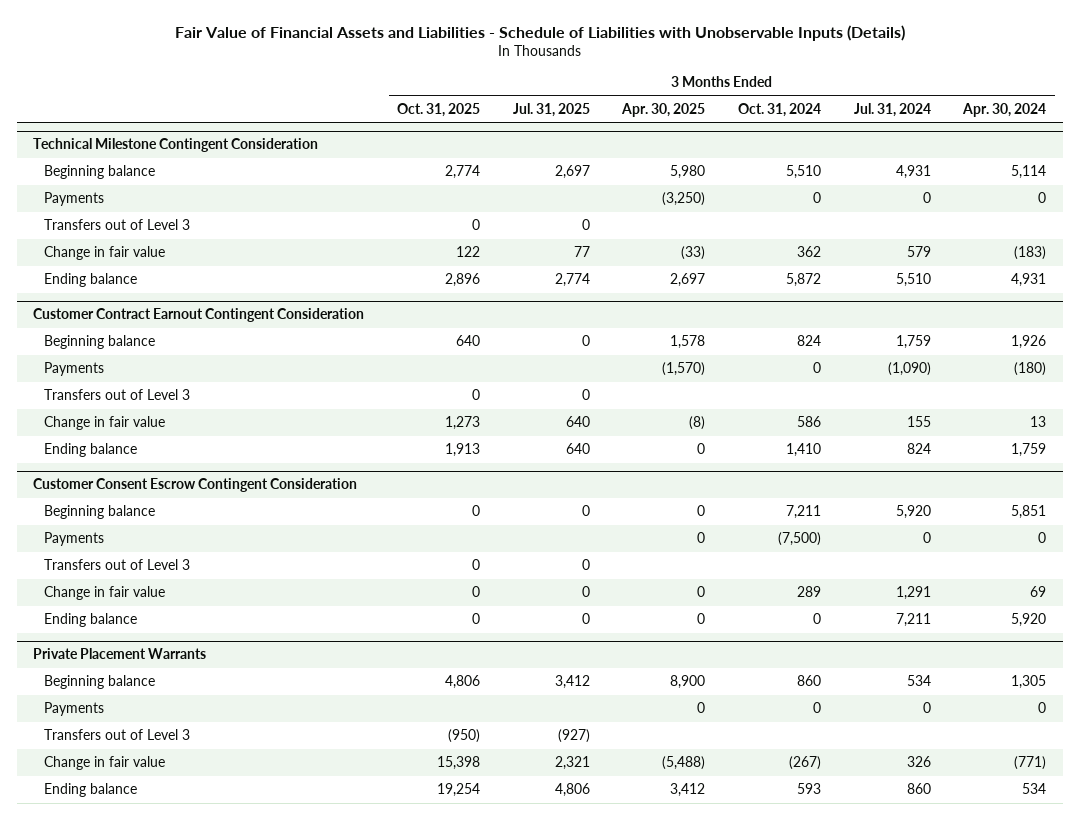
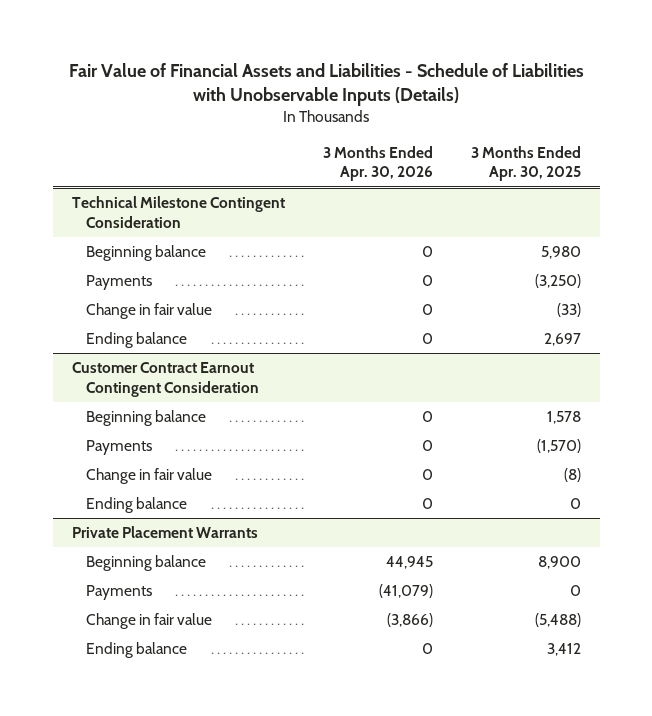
[396,102,480,117] Oct. 31, 2025 -> none
[512,102,590,117] Jul. 31, 2025 -> none
[738,102,822,117] Oct. 31, 2024 -> none
[853,102,931,117] Jul. 31, 2024 -> none
[962,102,1047,117] Apr. 30, 2024 -> none
none -> [322,145,433,182] 3 Months Ended Apr. 30, 2026
[43,219,190,231] Transfers out of Level 3 -> none
[43,389,190,401] Transfers out of Level 3 -> none
[33,478,358,493] Customer Consent Escrow Contingent Consideration -> none
[43,505,155,520] Beginning balance -> none
[43,532,104,547] Payments -> none
[43,559,190,571] Transfers out of Level 3 -> none
[43,586,165,601] Change in fair value -> none
[43,613,137,628] Ending balance -> none
[43,729,190,741] Transfers out of Level 3 -> none

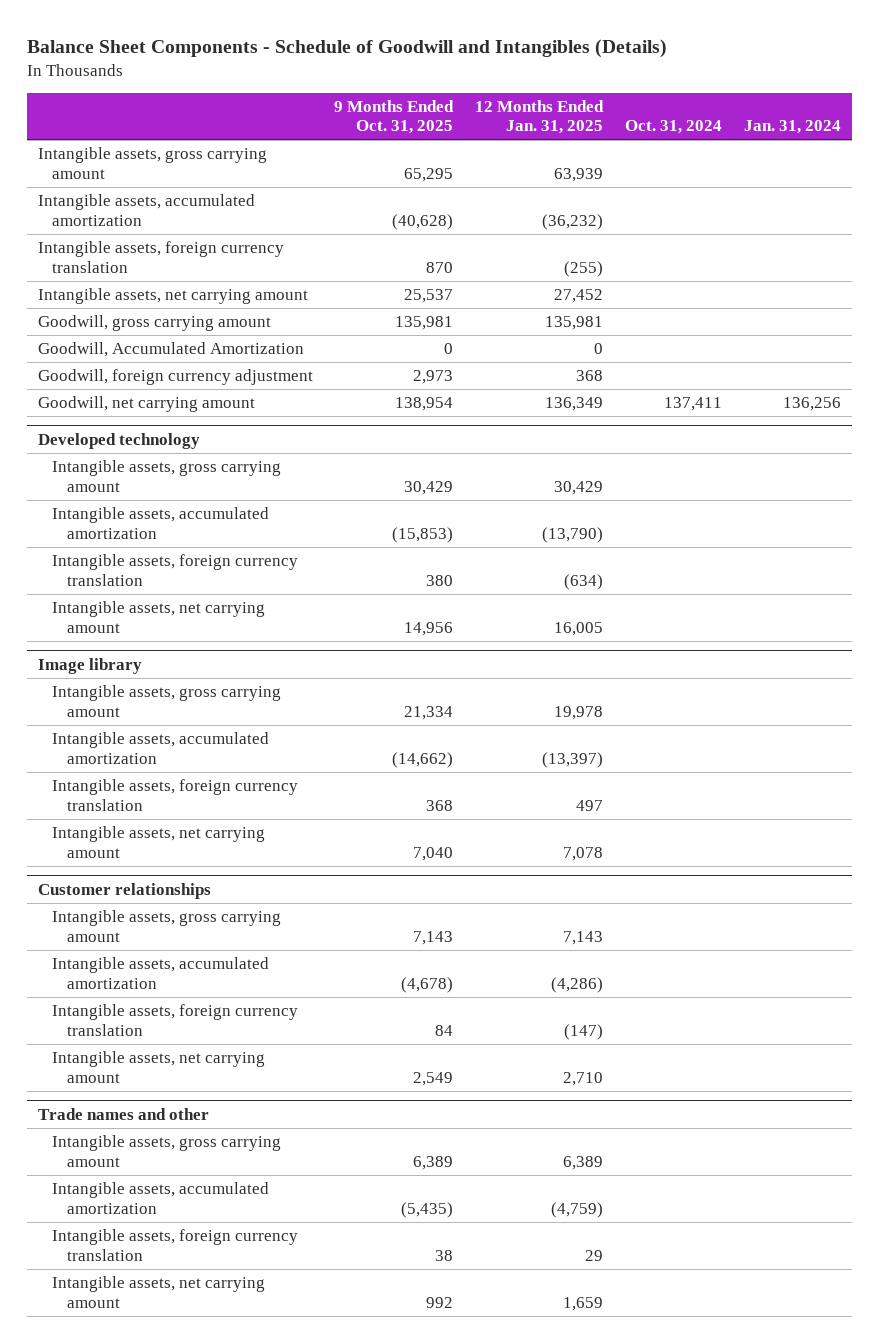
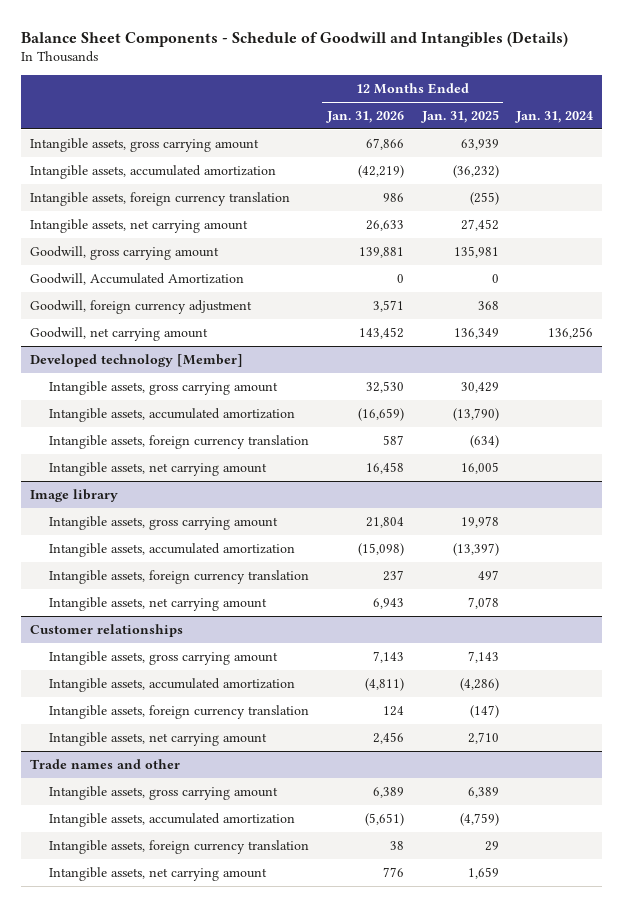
[334,99,455,135] 9 Months Ended Oct. 31, 2025 -> none
[625,120,723,135] Oct. 31, 2024 -> none
none -> [325,110,404,123] Jan. 31, 2026
[37,432,200,449] Developed technology -> [29,353,243,367] Developed technology [Member]

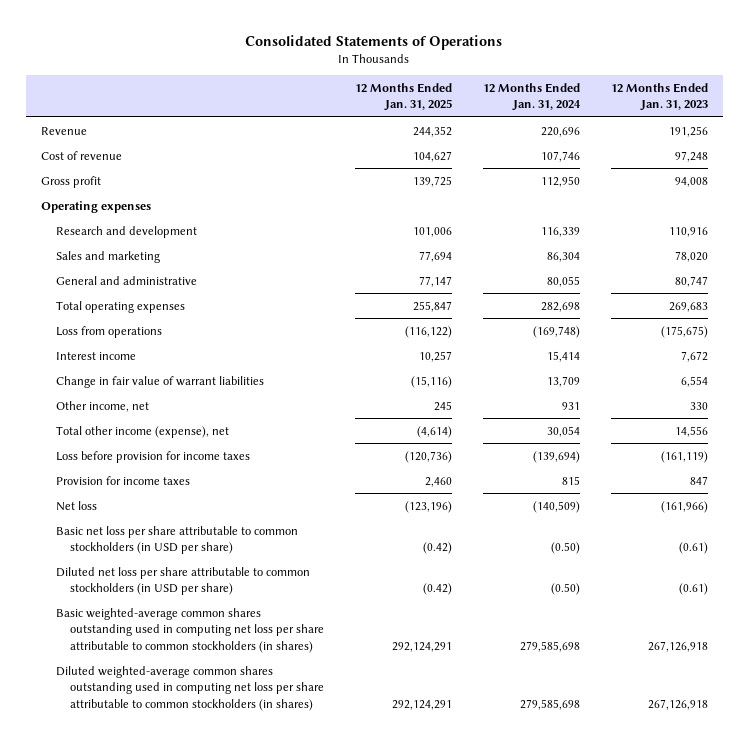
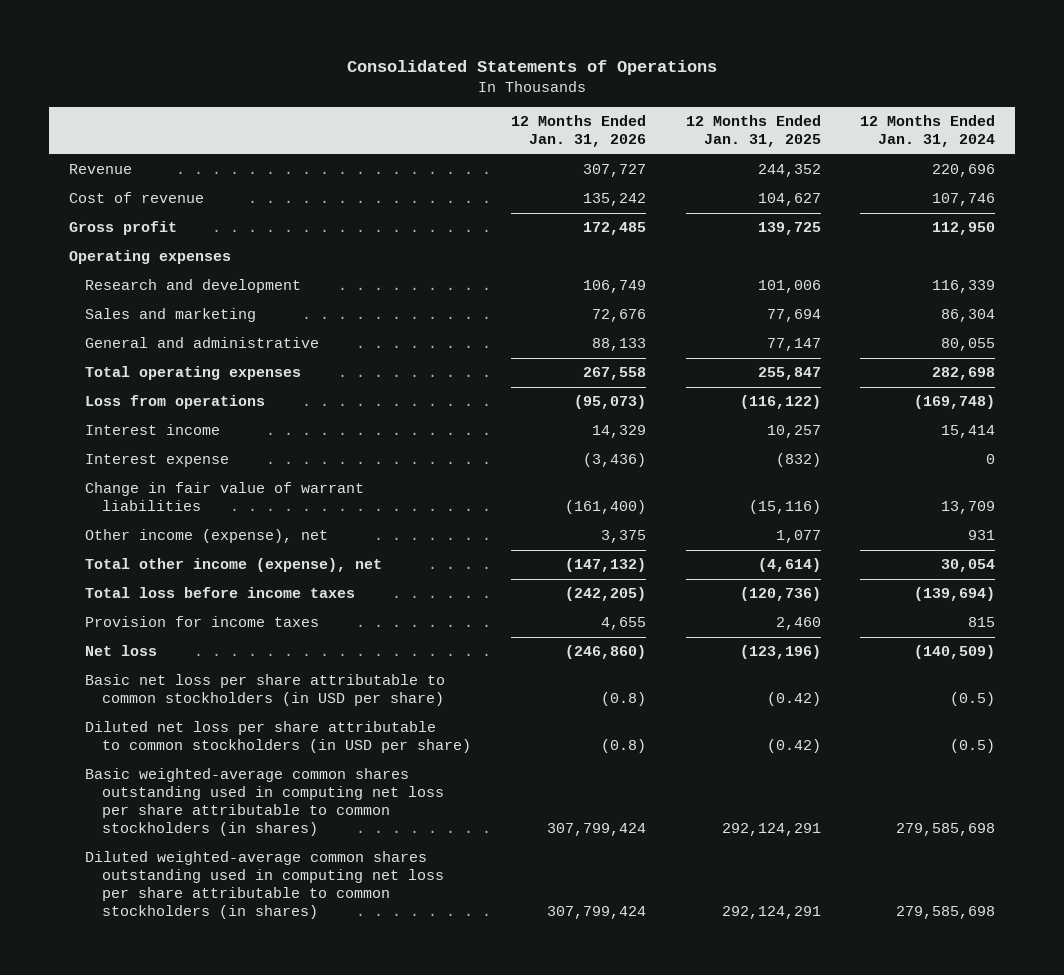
[610,82,708,112] 12 Months Ended Jan. 31, 2023 -> none
none -> [510,115,646,148] 12 Months Ended Jan. 31, 2026
none -> [85,454,230,468] Interest expense
[55,400,149,412] Other income, net -> [85,529,329,544] Other income (expense), net
[433,400,452,411] 245 -> [775,530,821,544] 1,077
[55,450,250,463] Loss before provision for income taxes -> [85,587,356,599] Total loss before income taxes
[550,542,580,555] (0.50) -> [950,692,996,707] (0.5)
[550,583,580,596] (0.50) -> [950,739,996,754] (0.5)

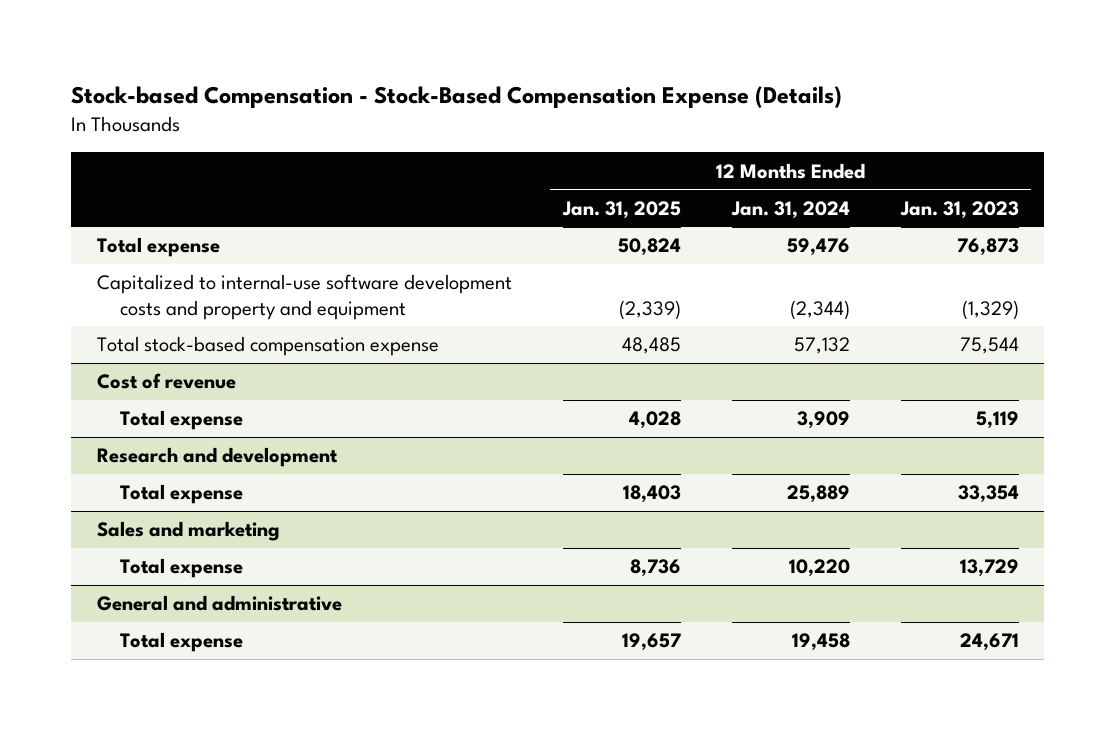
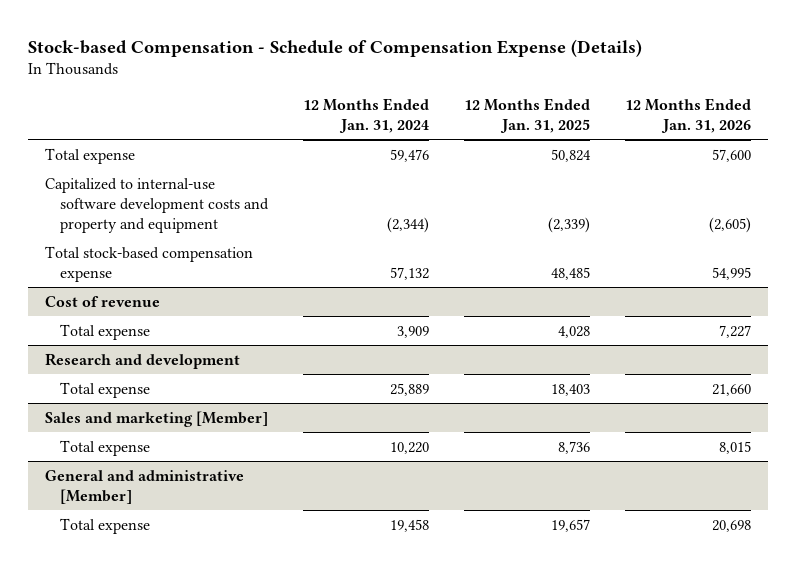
[71,86,843,109] Stock-based Compensation - Stock-Based Compensation Expense (Details) -> [27,38,642,57] Stock-based Compensation - Schedule of Compensation Expense (Details)
[899,200,1019,219] Jan. 31, 2023 -> none
none -> [624,98,751,134] 12 Months Ended Jan. 31, 2026
[96,521,280,542] Sales and marketing -> [45,410,269,427] Sales and marketing [Member]
[96,595,342,612] General and administrative -> [45,469,245,504] General and administrative [Member]

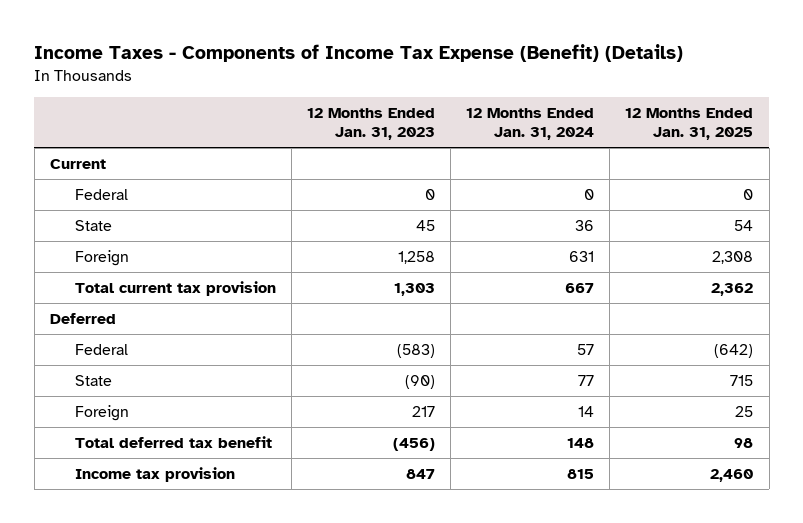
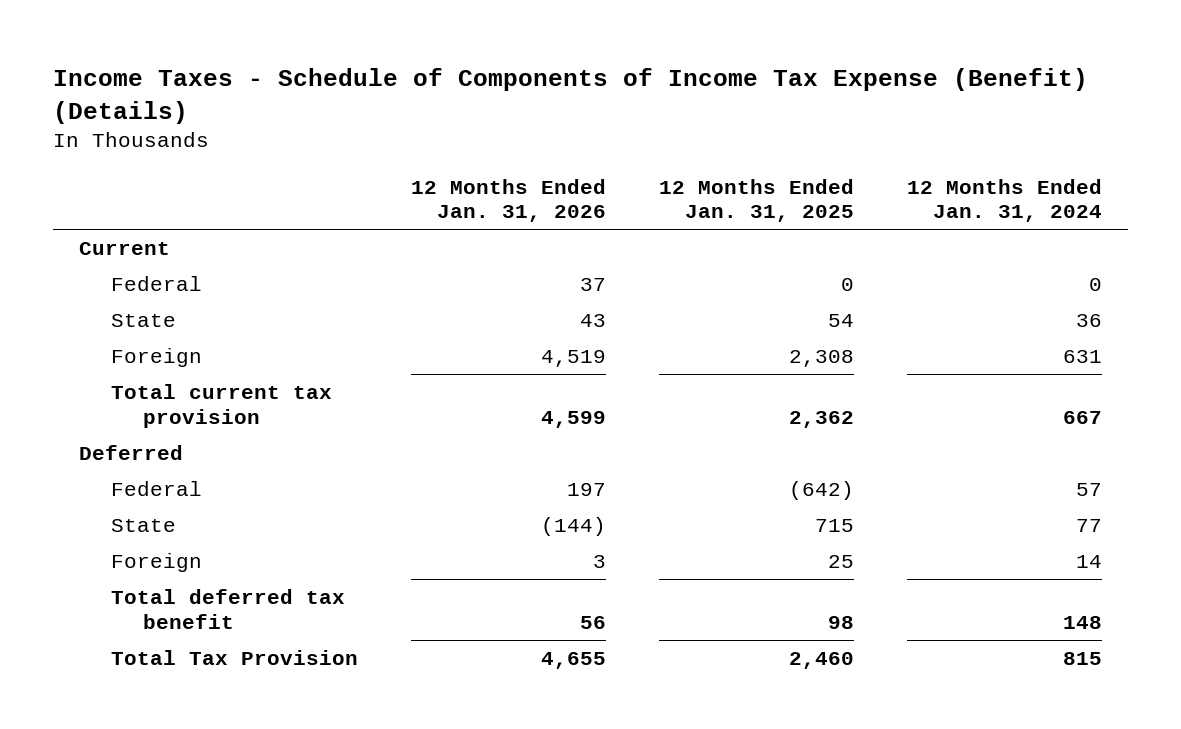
[34,43,684,62] Income Taxes - Components of Income Tax Expense (Benefit) (Details) -> [52,67,1088,124] Income Taxes - Schedule of Components of Income Tax Expense (Benefit) (Details)
[306,107,435,141] 12 Months Ended Jan. 31, 2023 -> none
none -> [411,178,607,223] 12 Months Ended Jan. 31, 2026
[74,466,235,482] Income tax provision -> [111,650,359,666] Total Tax Provision

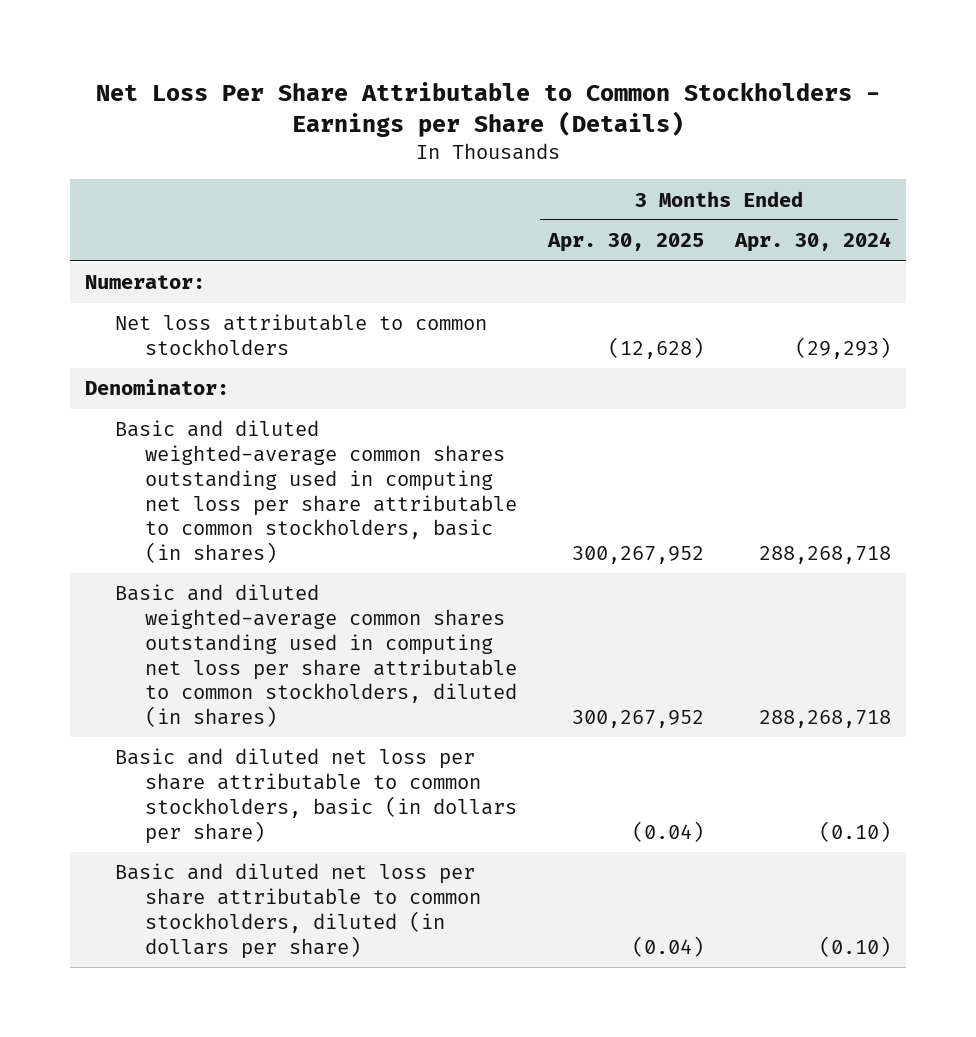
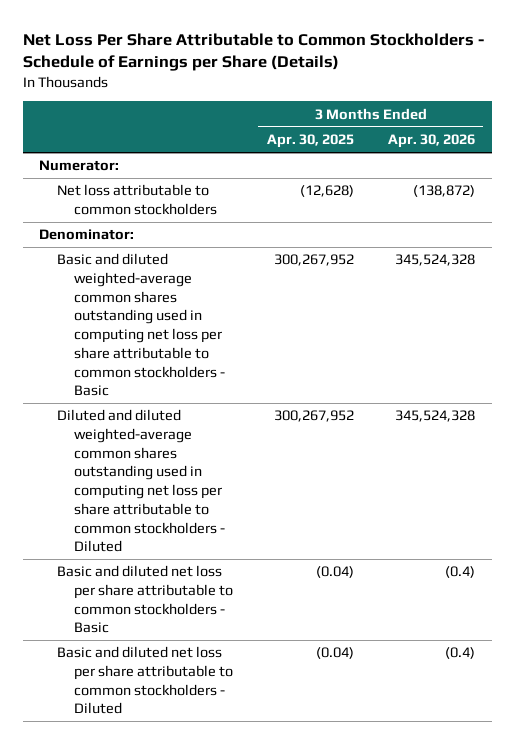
[95,82,880,138] Net Loss Per Share Attributable to Common Stockholders - Earnings per Share (Details) -> [22,32,484,72] Net Loss Per Share Attributable to Common Stockholders - Schedule of Earnings per Share (Details)
[733,232,891,253] Apr. 30, 2024 -> none
none -> [387,134,475,149] Apr. 30, 2026
[115,420,518,564] Basic and diluted weighted-average common shares outstanding used in computing net loss per share attributable to common stockholders, basic (in shares) -> [56,253,225,397] Basic and diluted weighted-average common shares outstanding used in computing net loss per share attributable to common stockholders - Basic
[115,584,518,728] Basic and diluted weighted-average common shares outstanding used in computing net loss per share attributable to common stockholders, diluted (in shares) -> [56,409,225,553] Diluted and diluted weighted-average common shares outstanding used in computing net loss per share attributable to common stockholders - Diluted
[115,748,518,844] Basic and diluted net loss per share attributable to common stockholders, basic (in dollars per share) -> [56,565,233,634] Basic and diluted net loss per share attributable to common stockholders - Basic
[115,863,482,959] Basic and diluted net loss per share attributable to common stockholders, diluted (in dollars per share) -> [56,646,233,715] Basic and diluted net loss per share attributable to common stockholders - Diluted

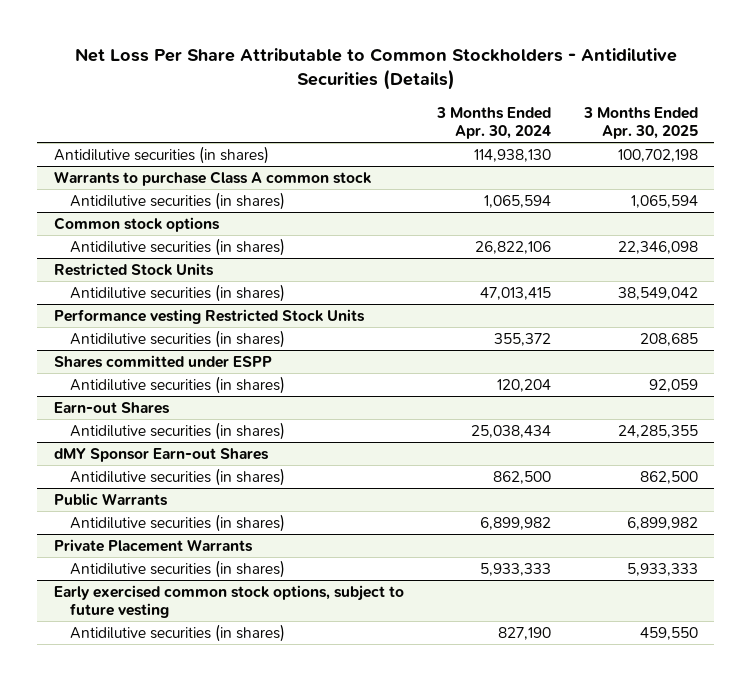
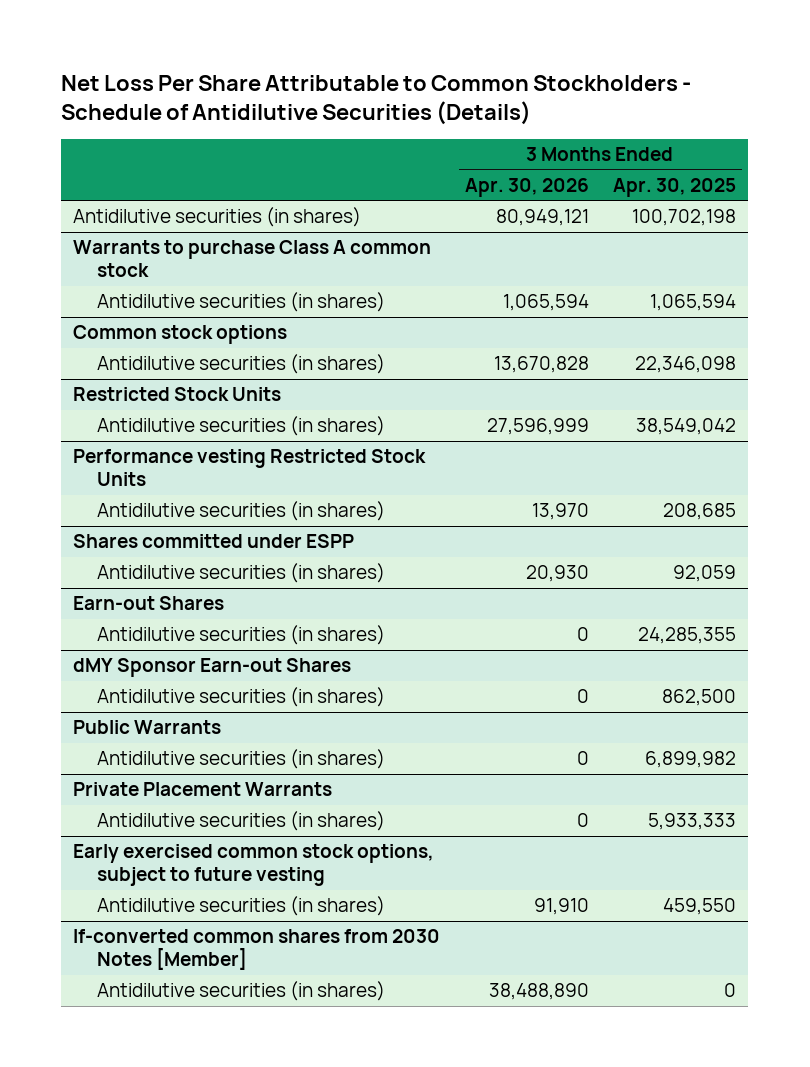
[74,48,677,91] Net Loss Per Share Attributable to Common Stockholders - Antidilutive Securities (Details) -> [61,74,692,126] Net Loss Per Share Attributable to Common Stockholders - Schedule of Antidilutive Securities (Details)
[435,106,551,139] 3 Months Ended Apr. 30, 2024 -> none
none -> [464,178,589,198] Apr. 30, 2026
none -> [73,929,441,971] If-converted common shares from 2030 Notes [Member]
none -> [96,981,385,1002] Antidilutive securities (in shares)

